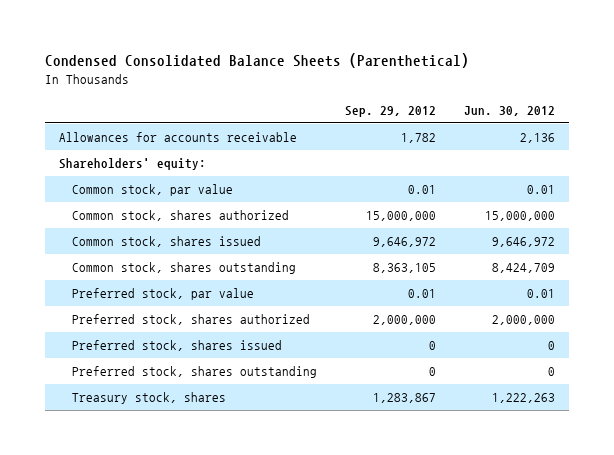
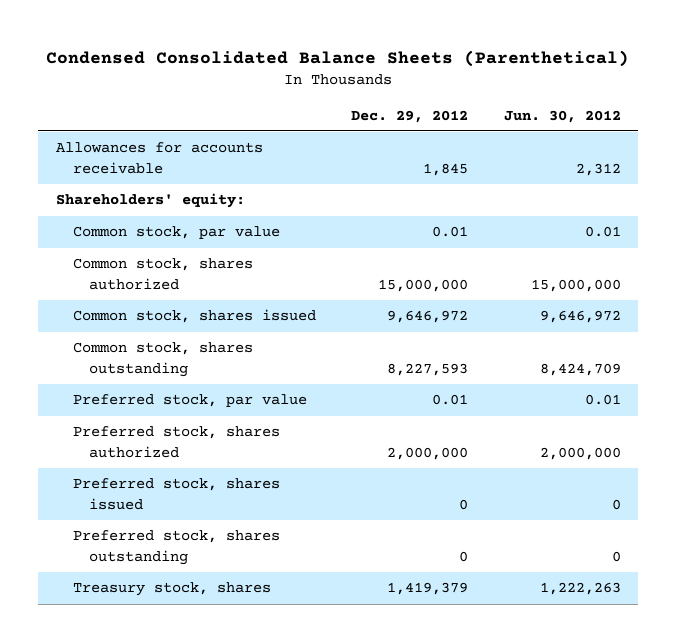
[344,105,436,117] Sep. 29, 2012 -> none
none -> [351,109,469,123] Dec. 29, 2012
[519,133,555,144] 2,136 -> [575,162,621,176] 2,312

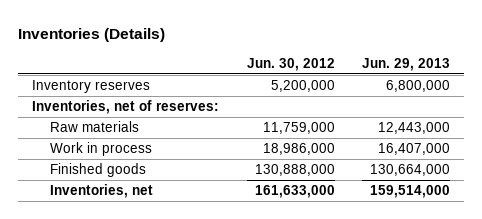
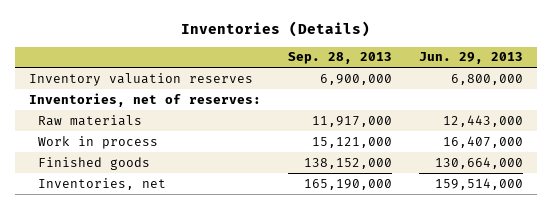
[246,57,335,71] Jun. 30, 2012 -> none
none -> [288,52,393,65] Sep. 28, 2013
[31,80,150,94] Inventory reserves -> [28,72,253,86] Inventory valuation reserves

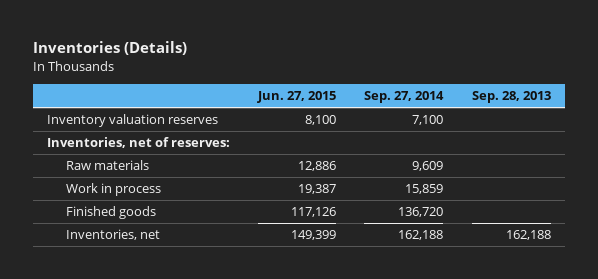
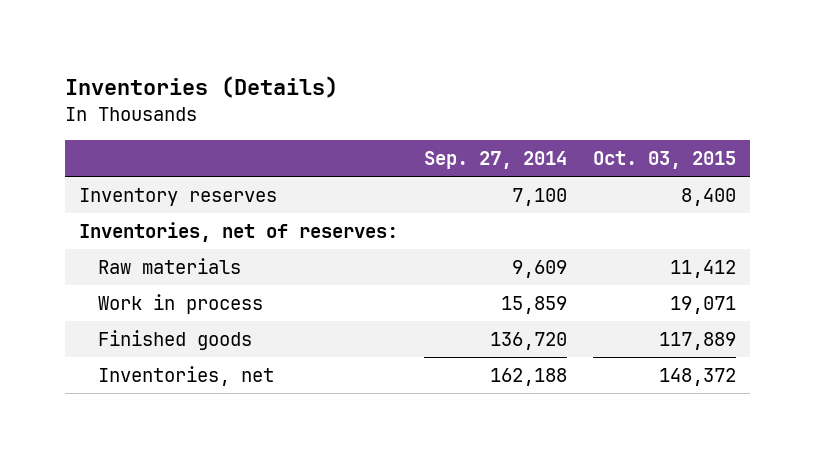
[257,91,337,104] Jun. 27, 2015 -> none
[471,91,551,104] Sep. 28, 2013 -> none
none -> [593,151,737,170] Oct. 03, 2015
[46,114,218,128] Inventory valuation reserves -> [78,187,277,206] Inventory reserves

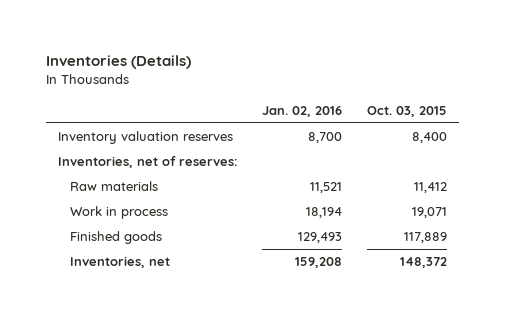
[424,151,568,170] Sep. 27, 2014 -> none
none -> [262,105,343,117] Jan. 02, 2016
[78,187,277,206] Inventory reserves -> [58,131,234,145] Inventory valuation reserves

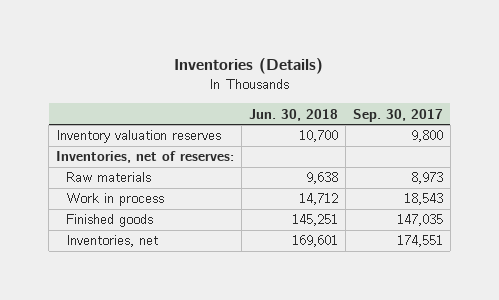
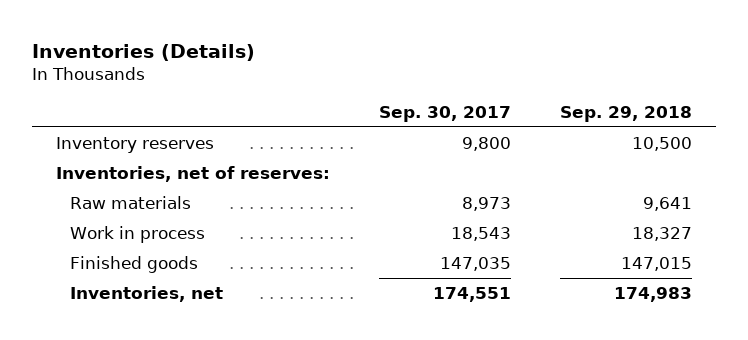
[248,108,338,121] Jun. 30, 2018 -> none
none -> [559,106,692,123] Sep. 29, 2018
[56,130,222,144] Inventory valuation reserves -> [56,137,215,154] Inventory reserves

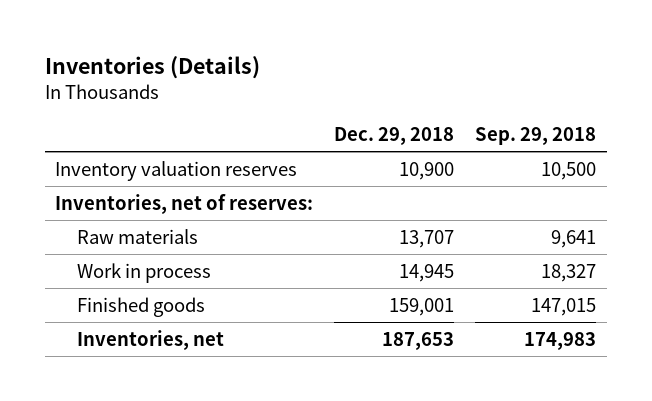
[378,106,511,123] Sep. 30, 2017 -> none
none -> [334,126,455,145] Dec. 29, 2018
[56,137,215,154] Inventory reserves -> [55,160,298,181] Inventory valuation reserves

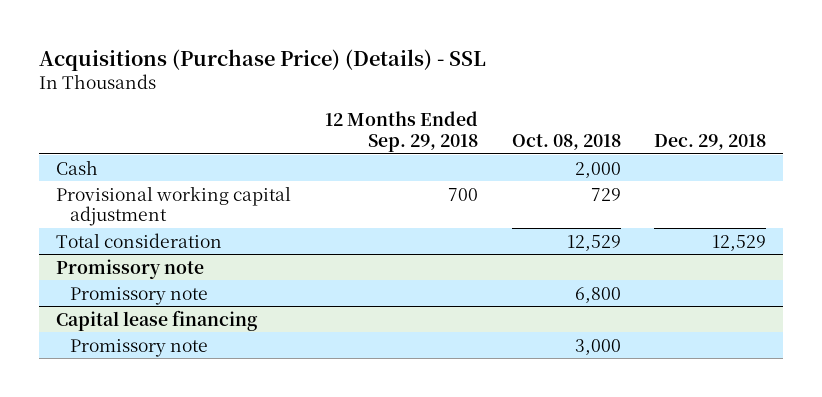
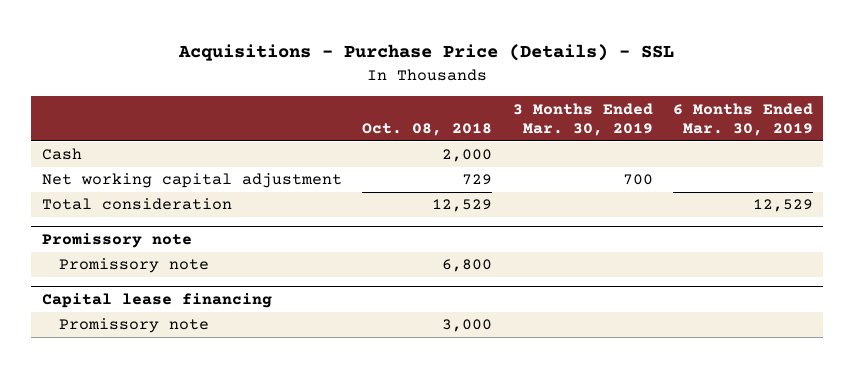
[39,49,487,72] Acquisitions (Purchase Price) (Details) - SSL -> [178,44,675,62] Acquisitions - Purchase Price (Details) - SSL
[324,111,478,153] 12 Months Ended Sep. 29, 2018 -> none
[654,134,767,151] Dec. 29, 2018 -> none
none -> [512,102,653,137] 3 Months Ended Mar. 30, 2019
none -> [673,102,814,137] 6 Months Ended Mar. 30, 2019
[56,185,292,227] Provisional working capital adjustment -> [41,173,342,189] Net working capital adjustment

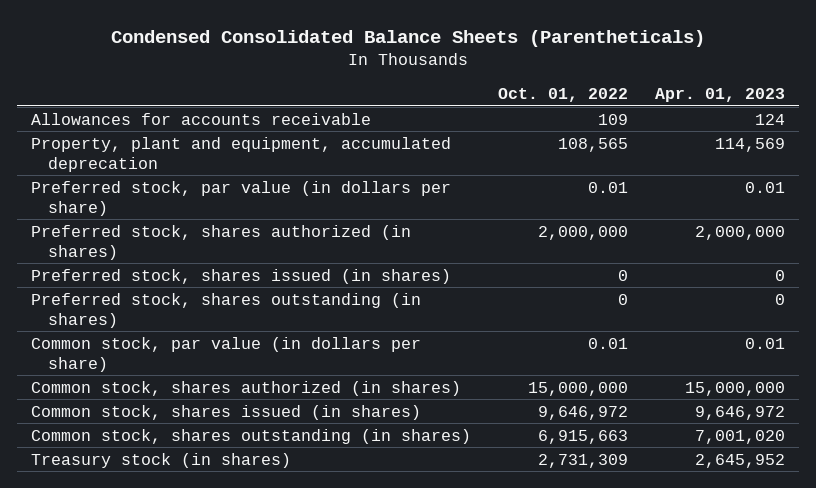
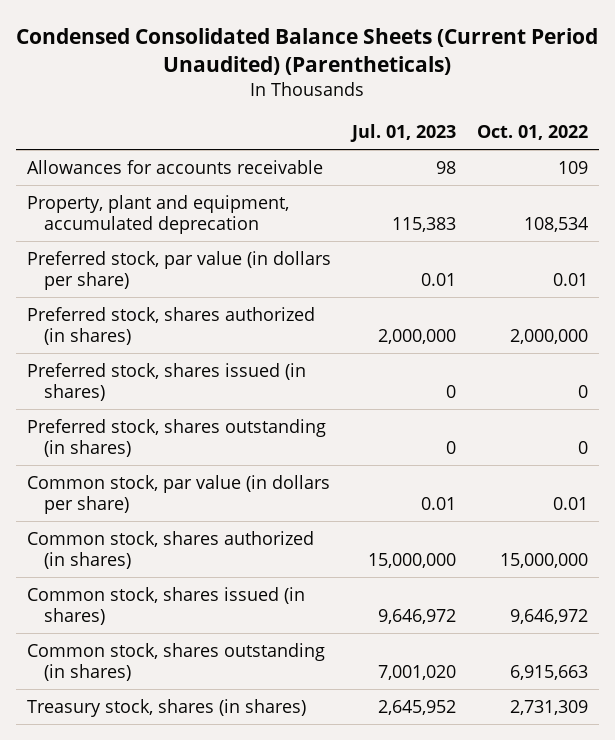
[111,29,706,47] Condensed Consolidated Balance Sheets (Parentheticals) -> [16,28,599,76] Condensed Consolidated Balance Sheets (Current Period Unaudited) (Parentheticals)
[655,88,786,103] Apr. 01, 2023 -> none
none -> [349,124,456,143] Jul. 01, 2023
[558,137,629,152] 108,565 -> [524,217,589,233] 108,534
[30,452,291,468] Treasury stock (in shares) -> [26,698,306,717] Treasury stock, shares (in shares)

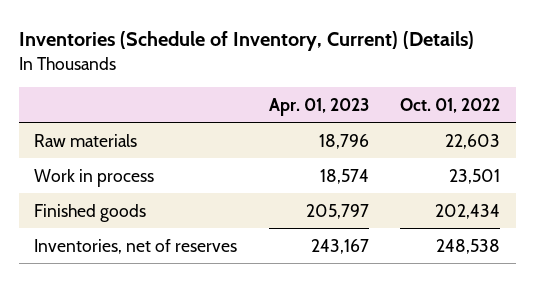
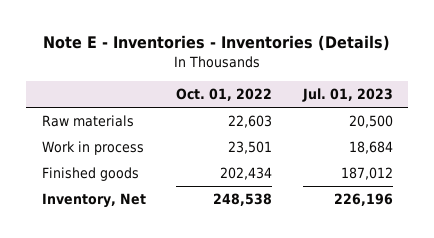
[18,30,474,51] Inventories (Schedule of Inventory, Current) (Details) -> [43,35,391,52] Note E - Inventories - Inventories (Details)
[268,97,369,116] Apr. 01, 2023 -> none
none -> [301,88,393,103] Jul. 01, 2023
[34,238,238,254] Inventories, net of reserves -> [41,193,146,209] Inventory, Net

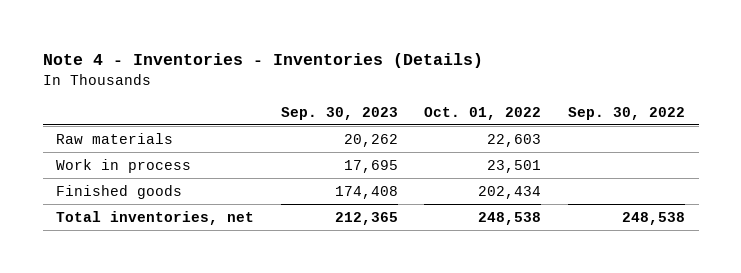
[43,35,391,52] Note E - Inventories - Inventories (Details) -> [42,53,483,69] Note 4 - Inventories - Inventories (Details)
[301,88,393,103] Jul. 01, 2023 -> none
none -> [280,106,398,120] Sep. 30, 2023
none -> [568,106,686,120] Sep. 30, 2022
[41,193,146,209] Inventory, Net -> [55,210,254,225] Total inventories, net

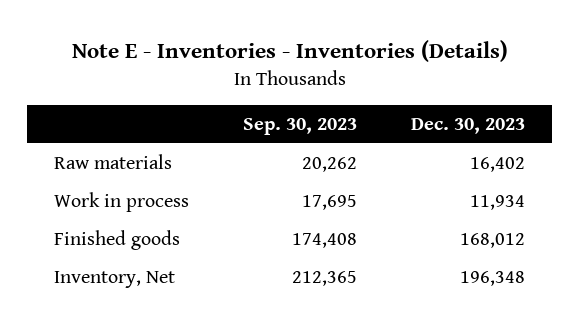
[42,53,483,69] Note 4 - Inventories - Inventories (Details) -> [71,39,508,62] Note E - Inventories - Inventories (Details)
[424,106,542,120] Oct. 01, 2022 -> none
[568,106,686,120] Sep. 30, 2022 -> none
none -> [411,118,526,135] Dec. 30, 2023
[55,210,254,225] Total inventories, net -> [53,271,175,289] Inventory, Net

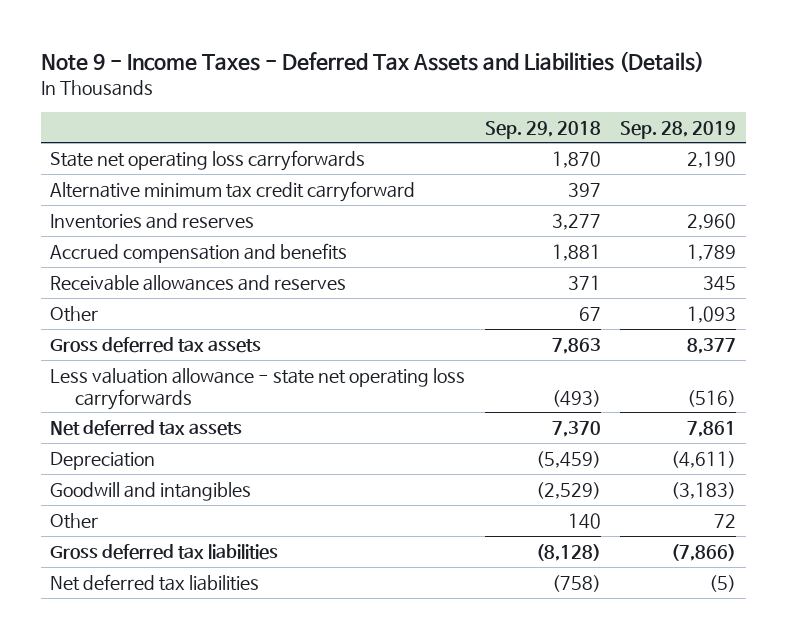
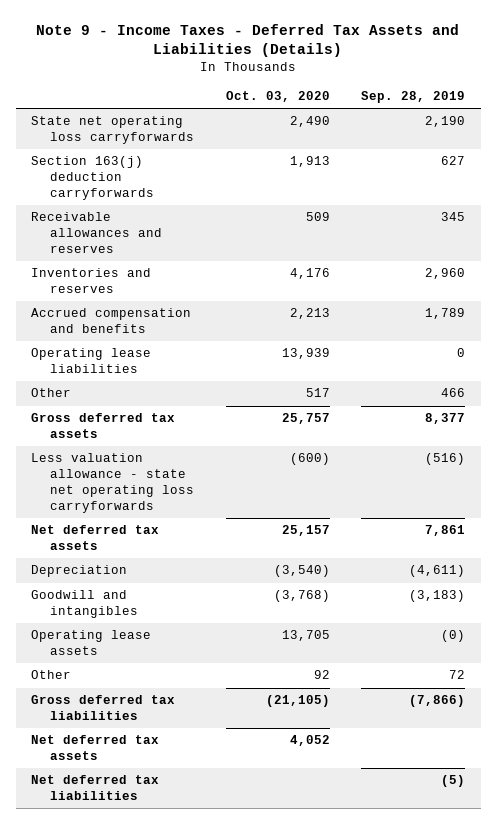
[484,120,601,139] Sep. 29, 2018 -> none
none -> [225,90,330,102] Oct. 03, 2020
[50,180,416,202] Alternative minimum tax credit carryforward -> none
none -> [31,156,154,201] Section 163(j) deduction carryforwards
[50,274,347,291] Receivable allowances and reserves -> [31,212,162,254] Receivable allowances and reserves
none -> [31,348,152,374] Operating lease liabilities
[687,305,737,323] 1,093 -> [441,388,466,398] 466
none -> [31,630,152,656] Operating lease assets
none -> [31,735,160,761] Net deferred tax assets

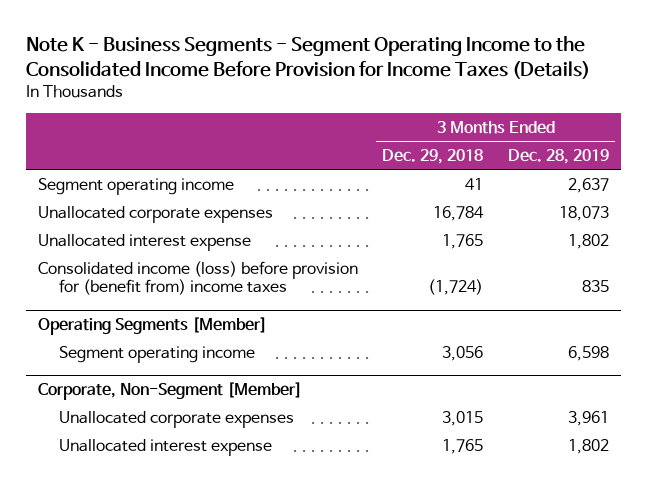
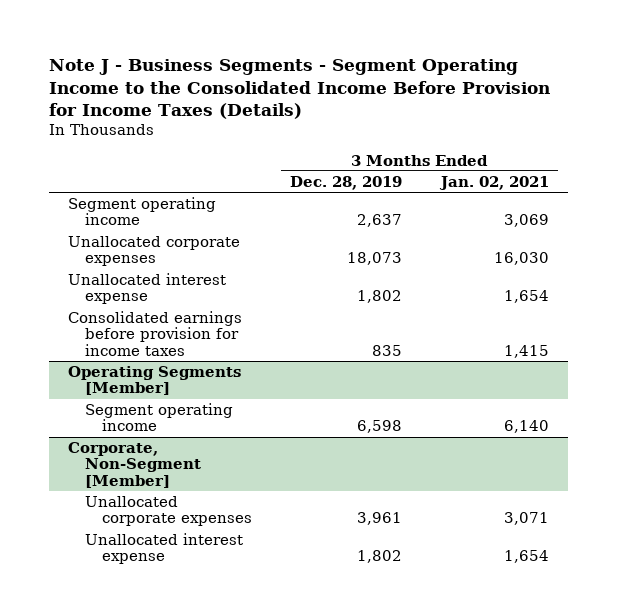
[25,35,590,79] Note K - Business Segments - Segment Operating Income to the Consolidated Income Before Provision for Income Taxes (Details) -> [49,59,551,119] Note J - Business Segments - Segment Operating Income to the Consolidated Income Before Provision for Income Taxes (Details)
[382,148,484,164] Dec. 29, 2018 -> none
none -> [438,175,549,190] Jan. 02, 2021
[38,260,359,296] Consolidated income (loss) before provision for (benefit from) income taxes -> [68,310,243,356] Consolidated earnings before provision for income taxes

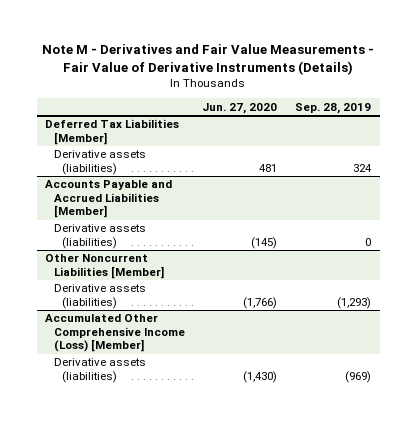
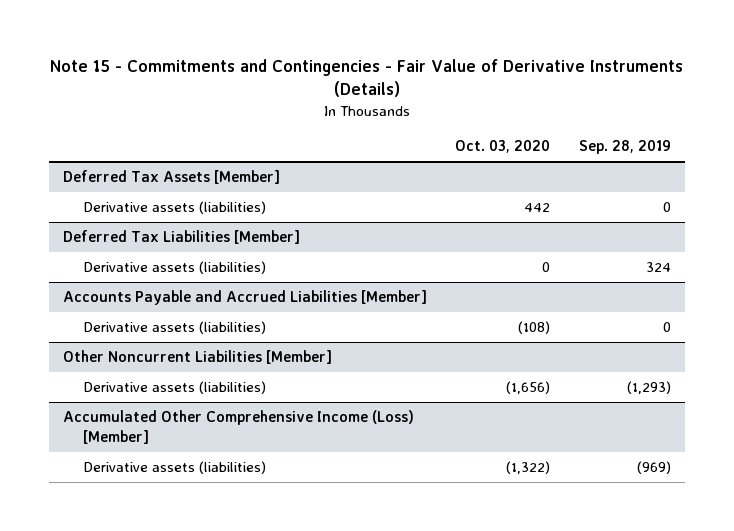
[42,44,375,75] Note M - Derivatives and Fair Value Measurements - Fair Value of Derivative Instruments (Details) -> [49,59,683,98] Note 15 - Commitments and Contingencies - Fair Value of Derivative Instruments (Details)
[202,102,278,114] Jun. 27, 2020 -> none
none -> [455,139,551,153] Oct. 03, 2020
none -> [63,170,281,185] Deferred Tax Assets [Member]
none -> [83,201,267,215] Derivative assets (liabilities)

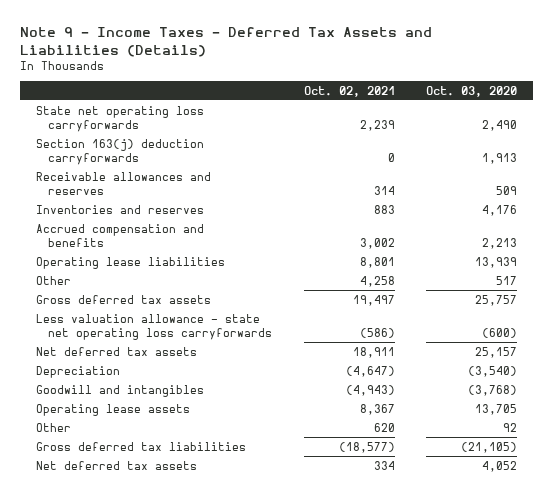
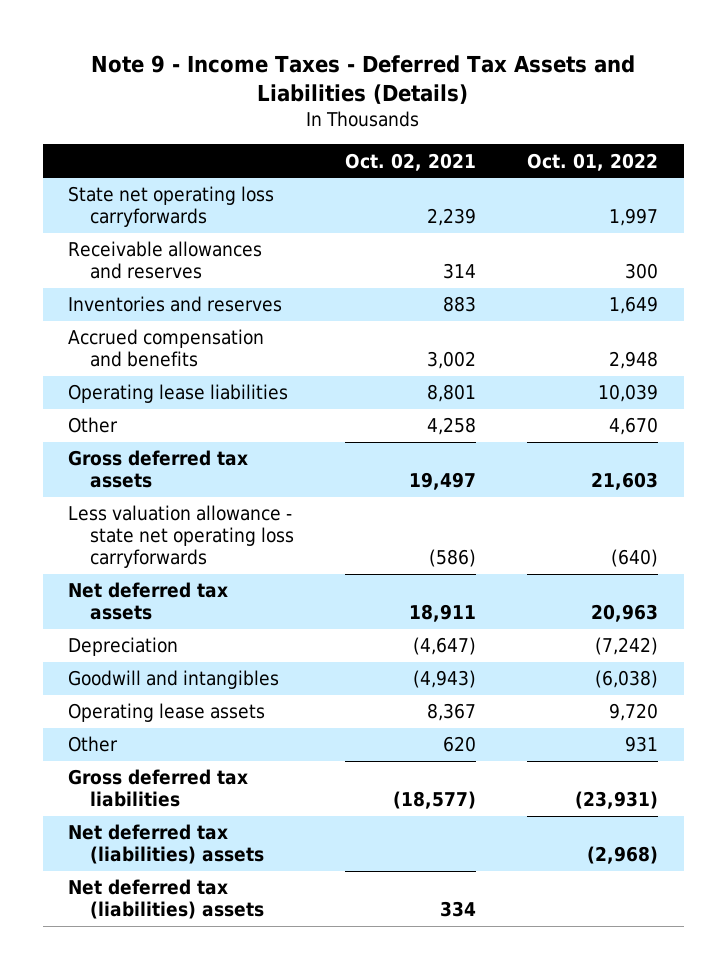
[426,85,518,97] Oct. 03, 2020 -> none
none -> [527,152,659,171] Oct. 01, 2022
[35,138,204,166] Section 163(j) deduction carryforwards -> none
none -> [68,824,265,865] Net deferred tax (liabilities) assets
[35,460,197,470] Net deferred tax assets -> [68,879,265,920] Net deferred tax (liabilities) assets

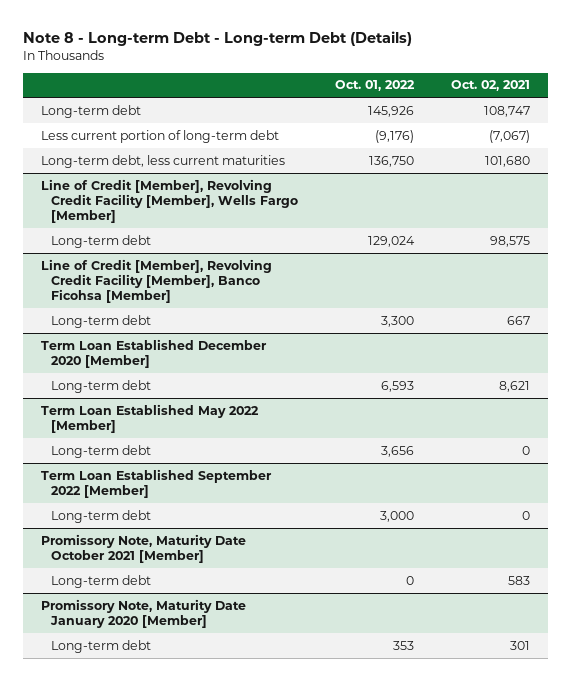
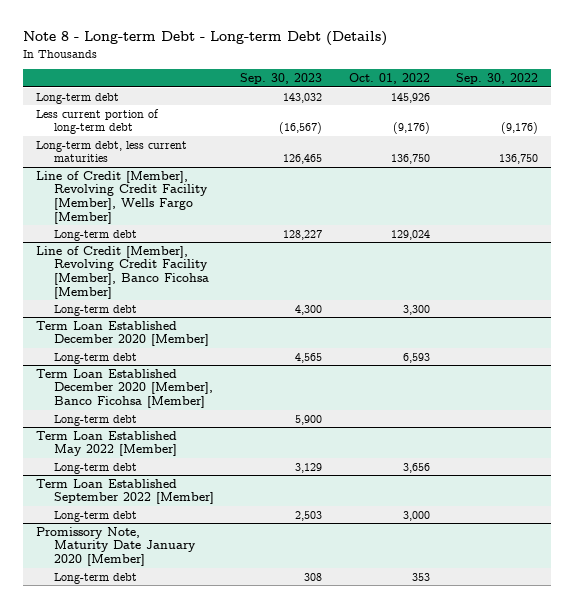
[450,80,530,92] Oct. 02, 2021 -> none
none -> [240,73,323,85] Sep. 30, 2023
none -> [455,73,538,85] Sep. 30, 2022
none -> [36,368,214,409] Term Loan Established December 2020 [Member], Banco Ficohsa [Member]
none -> [54,414,138,426] Long-term debt
[41,533,247,563] Promissory Note, Maturity Date October 2021 [Member] -> none
[51,574,152,588] Long-term debt -> none

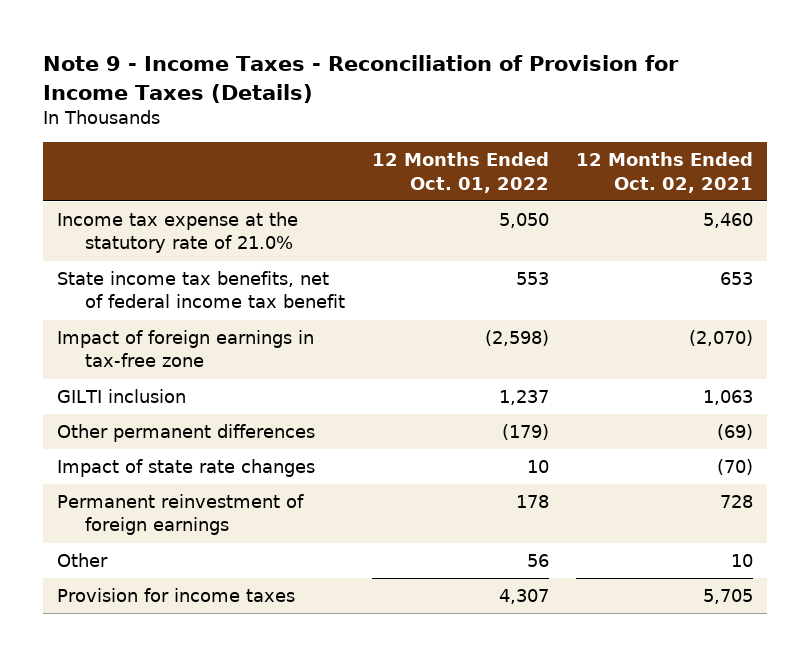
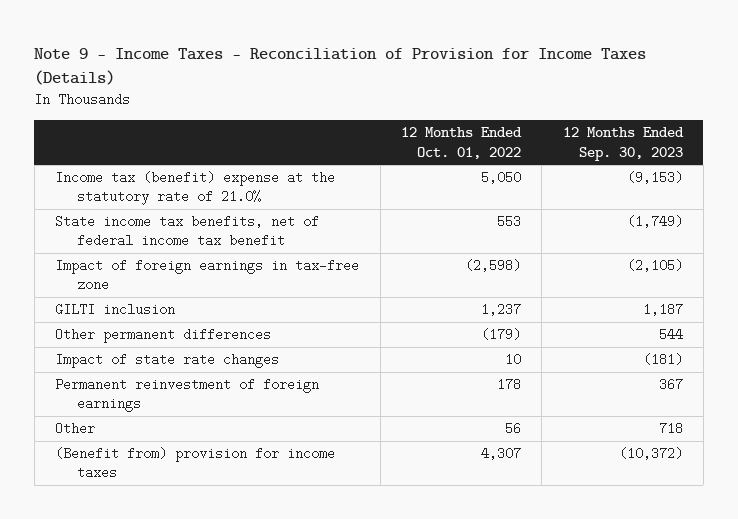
[576,152,754,193] 12 Months Ended Oct. 02, 2021 -> none
none -> [562,127,684,161] 12 Months Ended Sep. 30, 2023
[56,212,298,254] Income tax expense at the statutory rate of 21.0% -> [55,171,336,206] Income tax (benefit) expense at the statutory rate of 21.0%
[56,588,295,603] Provision for income taxes -> [55,447,336,480] (Benefit from) provision for income taxes

